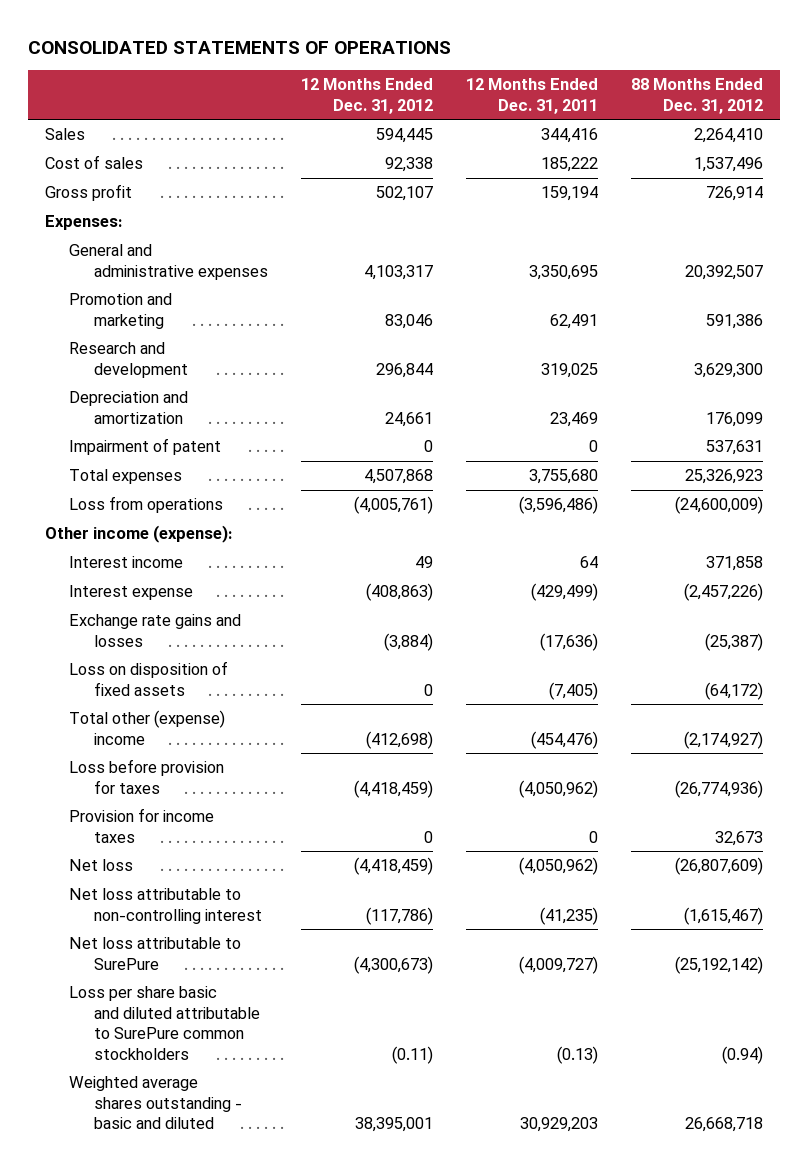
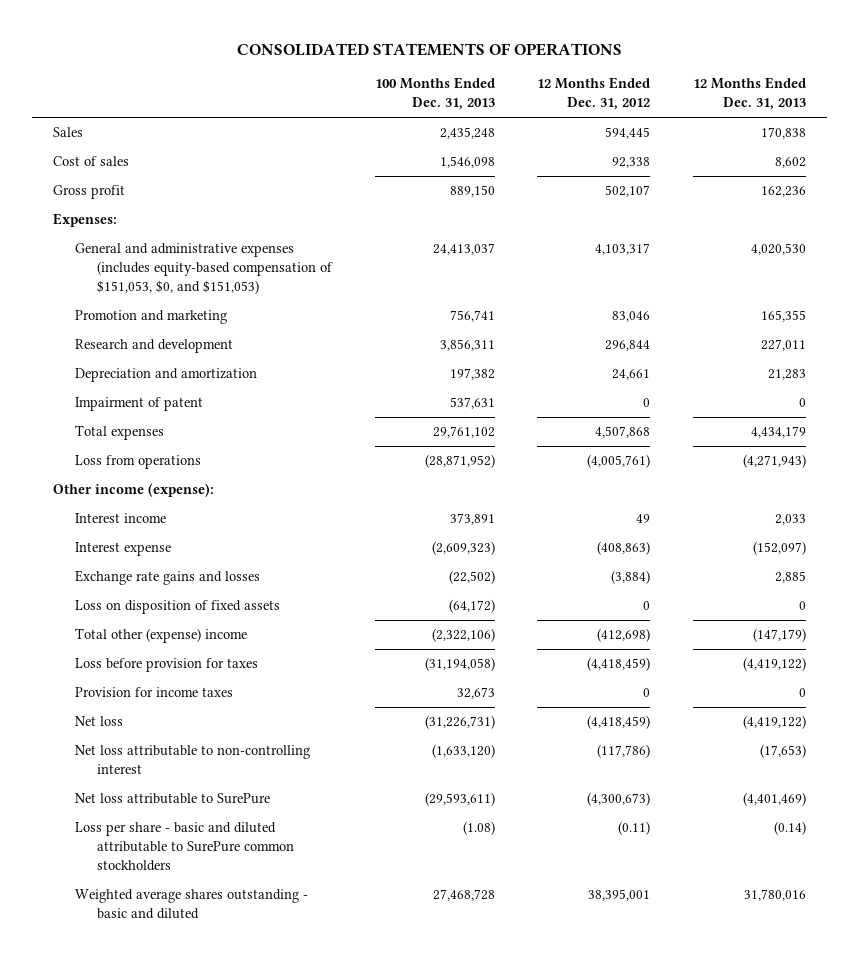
[465,78,598,114] 12 Months Ended Dec. 31, 2011 -> none
[631,78,764,114] 88 Months Ended Dec. 31, 2012 -> none
none -> [374,77,495,111] 100 Months Ended Dec. 31, 2013
none -> [692,77,806,111] 12 Months Ended Dec. 31, 2013
[69,244,268,280] General and administrative expenses -> [75,243,334,294] General and administrative expenses (includes equity-based compensation of $151,053, $0, and $151,053)
[69,986,260,1060] Loss per share basic and diluted attributable to SurePure common stockholders -> [75,822,295,871] Loss per share - basic and diluted attributable to SurePure common stockholders

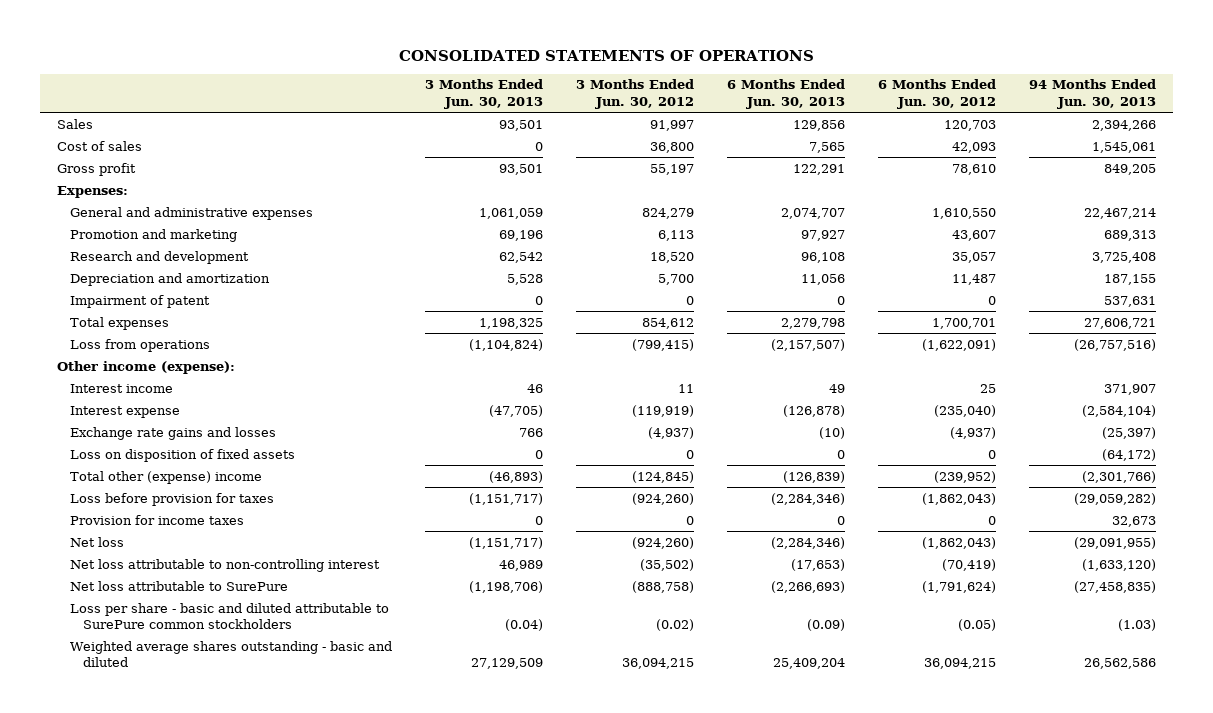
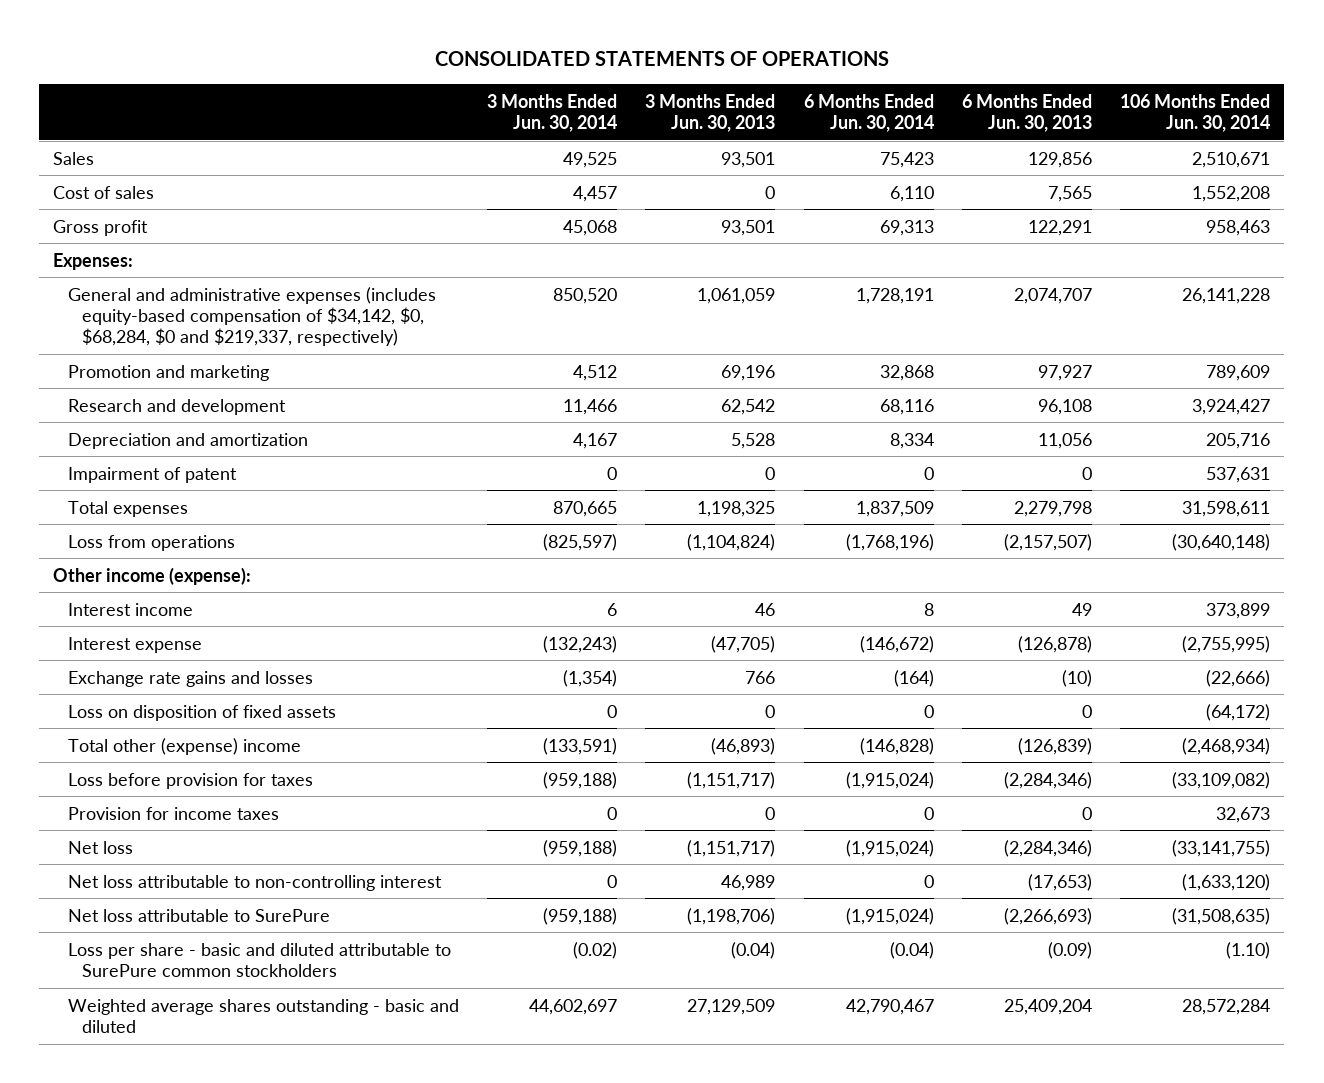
[576,79,695,110] 3 Months Ended Jun. 30, 2012 -> none
[878,79,997,110] 6 Months Ended Jun. 30, 2012 -> none
[1029,79,1157,110] 94 Months Ended Jun. 30, 2013 -> none
none -> [486,93,617,132] 3 Months Ended Jun. 30, 2014
none -> [803,93,934,132] 6 Months Ended Jun. 30, 2014
none -> [1120,93,1271,132] 106 Months Ended Jun. 30, 2014
[69,206,313,220] General and administrative expenses -> [67,286,436,347] General and administrative expenses (includes equity-based compensation of $34,142, $0, $68,284, $0 and $219,337, respectively)

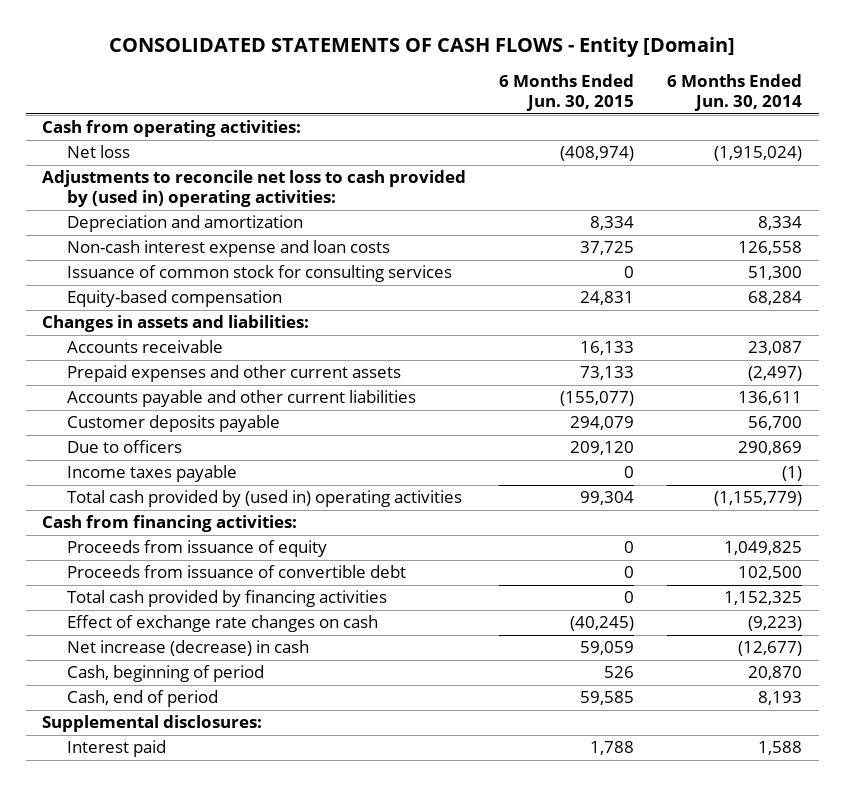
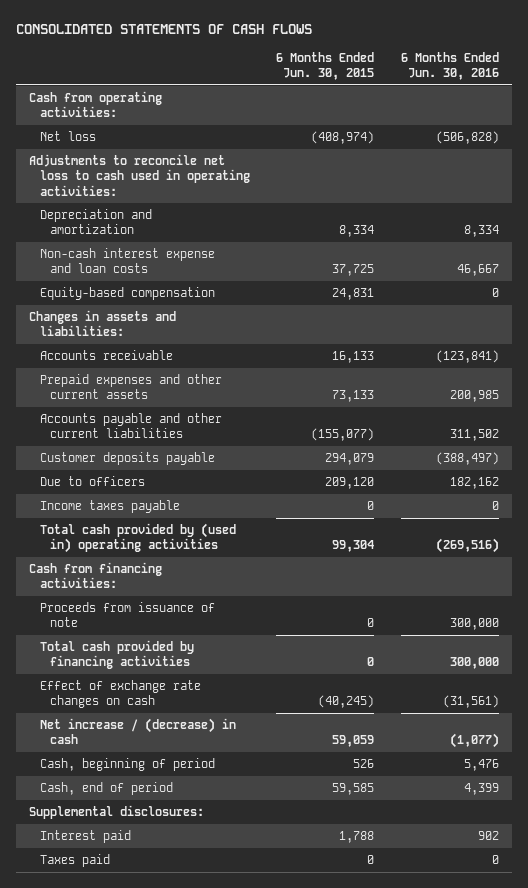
[109,37,736,58] CONSOLIDATED STATEMENTS OF CASH FLOWS - Entity [Domain] -> [15,24,312,35] CONSOLIDATED STATEMENTS OF CASH FLOWS
[667,74,803,112] 6 Months Ended Jun. 30, 2014 -> none
none -> [400,51,499,81] 6 Months Ended Jun. 30, 2016
[42,170,467,208] Adjustments to reconcile net loss to cash provided by (used in) operating activities: -> [28,154,250,196] Adjustments to reconcile net loss to cash used in operating activities:
[67,265,453,283] Issuance of common stock for consulting services -> none
[67,540,328,558] Proceeds from issuance of equity -> none
[67,565,407,579] Proceeds from issuance of convertible debt -> [39,602,215,628] Proceeds from issuance of note
[67,640,310,657] Net increase (decrease) in cash -> [39,718,236,745] Net increase / (decrease) in cash
none -> [39,854,110,868] Taxes paid

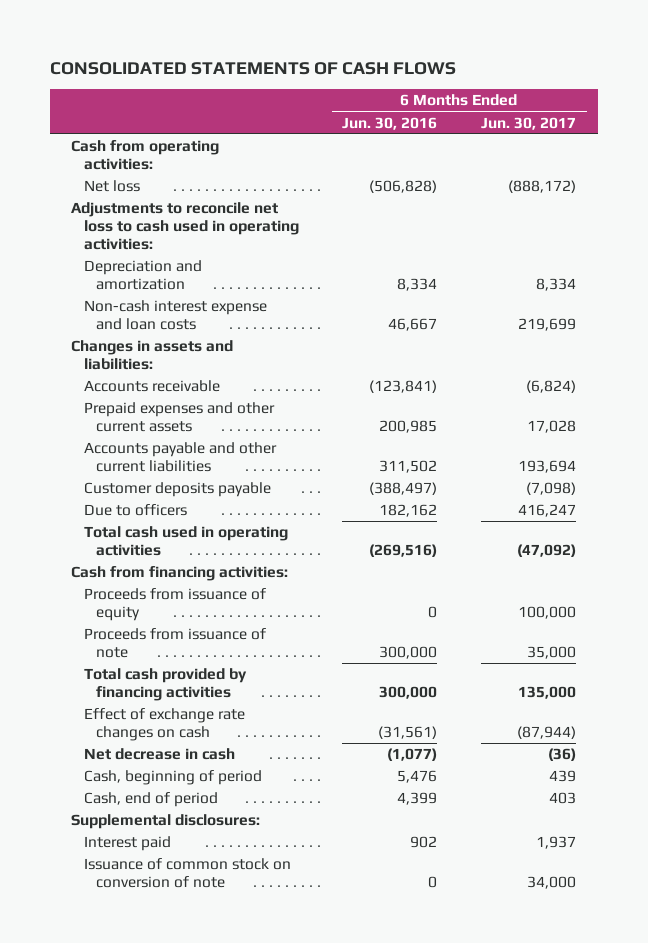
[276,51,375,81] 6 Months Ended Jun. 30, 2015 -> none
none -> [481,116,577,130] Jun. 30, 2017
[39,287,215,301] Equity-based compensation -> none
[39,500,180,514] Income taxes payable -> none
[39,523,236,554] Total cash provided by (used in) operating activities -> [83,526,288,557] Total cash used in operating activities
none -> [83,588,266,622] Proceeds from issuance of equity
[39,718,236,745] Net increase / (decrease) in cash -> [83,748,235,761] Net decrease in cash
[39,854,110,868] Taxes paid -> none
none -> [83,858,291,889] Issuance of common stock on conversion of note

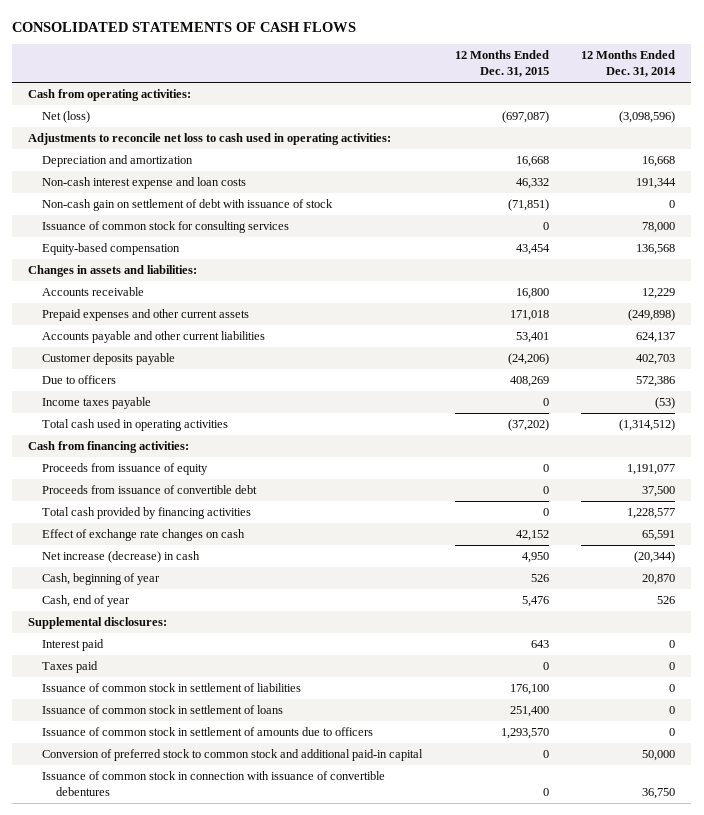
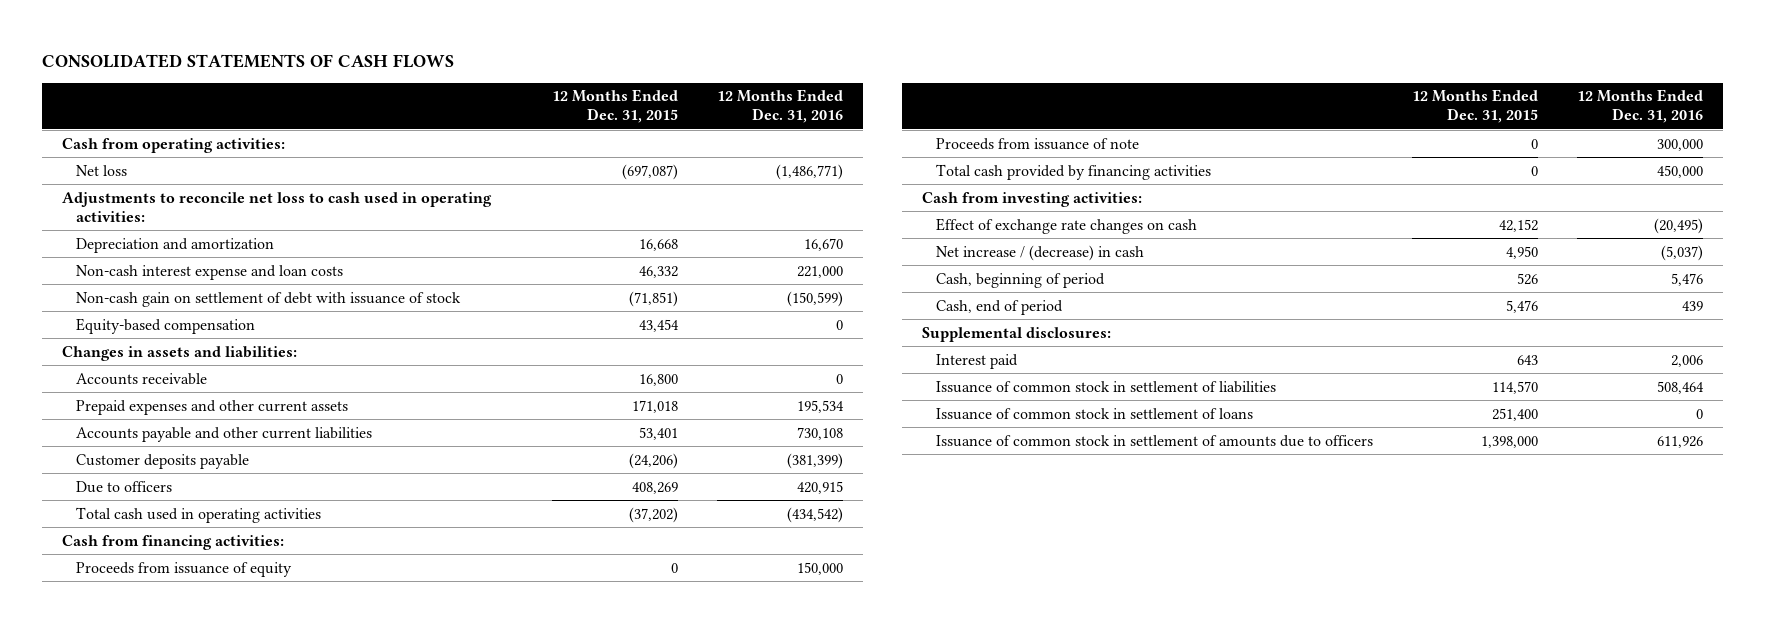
[581,50,677,78] 12 Months Ended Dec. 31, 2014 -> none
none -> [717,89,844,124] 12 Months Ended Dec. 31, 2016
[42,111,91,124] Net (loss) -> [76,164,128,176] Net loss
[42,221,290,234] Issuance of common stock for consulting services -> none
[42,397,152,410] Income taxes payable -> none
[42,485,258,495] Proceeds from issuance of convertible debt -> [936,137,1140,150] Proceeds from issuance of note
none -> [921,191,1142,207] Cash from investing activities:
[42,551,201,564] Net increase (decrease) in cash -> [936,244,1145,261] Net increase / (decrease) in cash
[42,573,161,586] Cash, beginning of year -> [936,272,1106,288] Cash, beginning of period
[42,595,131,608] Cash, end of year -> [936,299,1064,315] Cash, end of period
[42,661,99,674] Taxes paid -> none
[509,684,549,696] 176,100 -> [1492,380,1539,394] 114,570
[42,749,424,762] Conversion of preferred stock to common stock and additional paid-in capital -> none
[42,771,386,797] Issuance of common stock in connection with issuance of convertible debentures -> none
[500,728,549,740] 1,293,570 -> [1481,435,1539,448] 1,398,000

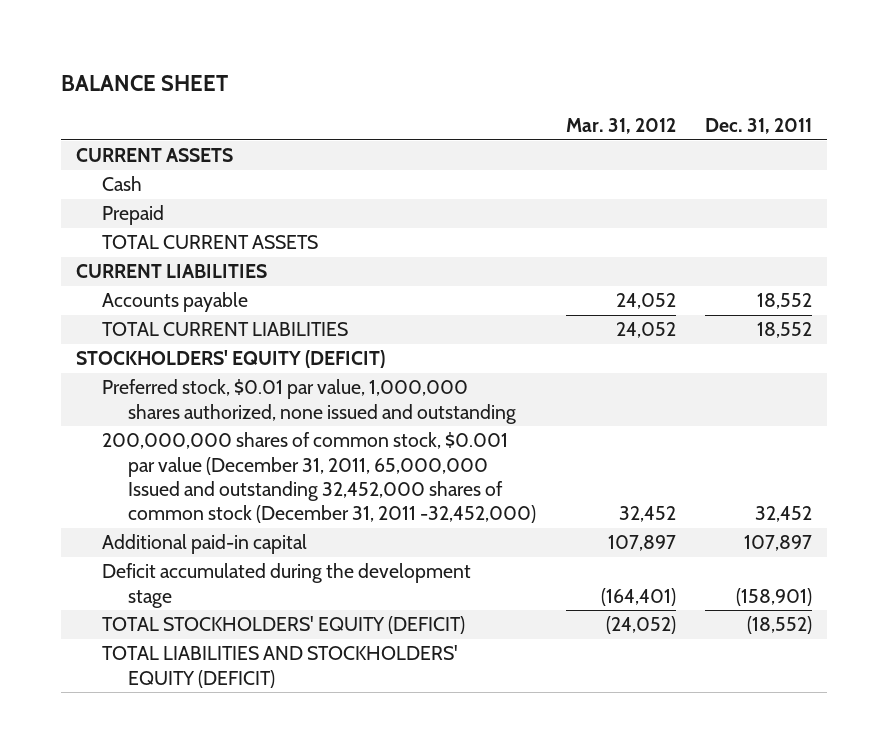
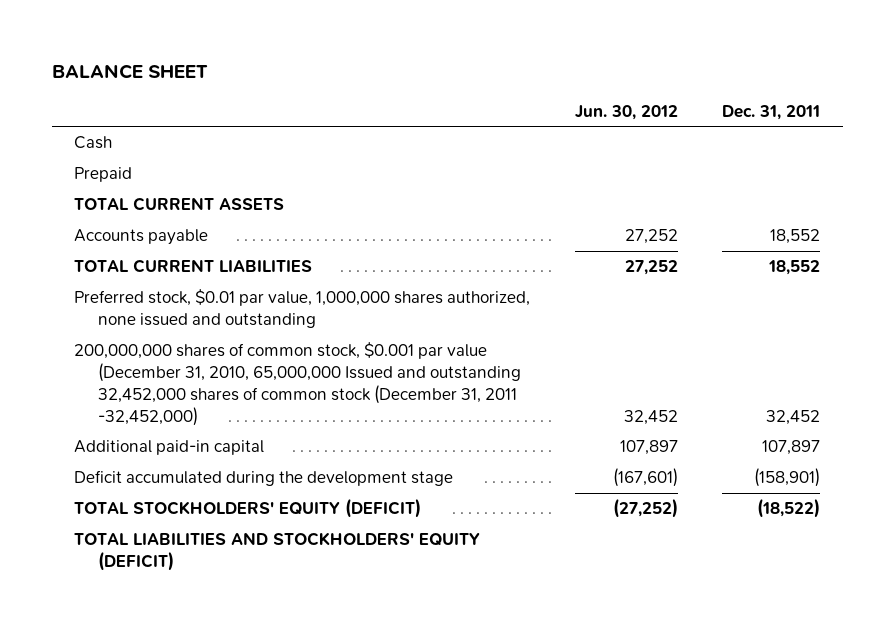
[565,117,676,134] Mar. 31, 2012 -> none
none -> [574,104,678,120] Jun. 30, 2012
[76,148,234,163] CURRENT ASSETS -> none
[76,264,268,279] CURRENT LIABILITIES -> none
[76,350,386,369] STOCKHOLDERS' EQUITY (DEFICIT) -> none
[102,432,537,524] 200,000,000 shares of common stock, $0.001 par value (December 31, 2011, 65,000,000 Issued and outstanding 32,452,000 shares of common stock (December 31, 2011 -32,452,000) -> [73,342,521,426] 200,000,000 shares of common stock, $0.001 par value (December 31, 2010, 65,000,000 Issued and outstanding 32,452,000 shares of common stock (December 31, 2011 -32,452,000)
[747,616,813,635] (18,552) -> [757,498,821,519] (18,522)

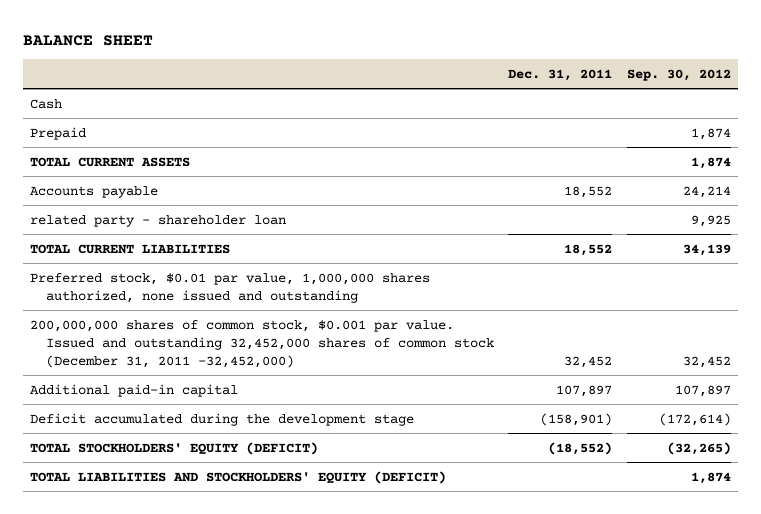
[574,104,678,120] Jun. 30, 2012 -> none
none -> [626,68,731,81] Sep. 30, 2012
none -> [29,214,286,227] related party - shareholder loan
[73,342,521,426] 200,000,000 shares of common stock, $0.001 par value (December 31, 2010, 65,000,000 Issued and outstanding 32,452,000 shares of common stock (December 31, 2011 -32,452,000) -> [29,319,495,368] 200,000,000 shares of common stock, $0.001 par value. Issued and outstanding 32,452,000 shares of common stock (December 31, 2011 -32,452,000)
[757,498,821,519] (18,522) -> [548,441,613,455] (18,552)

